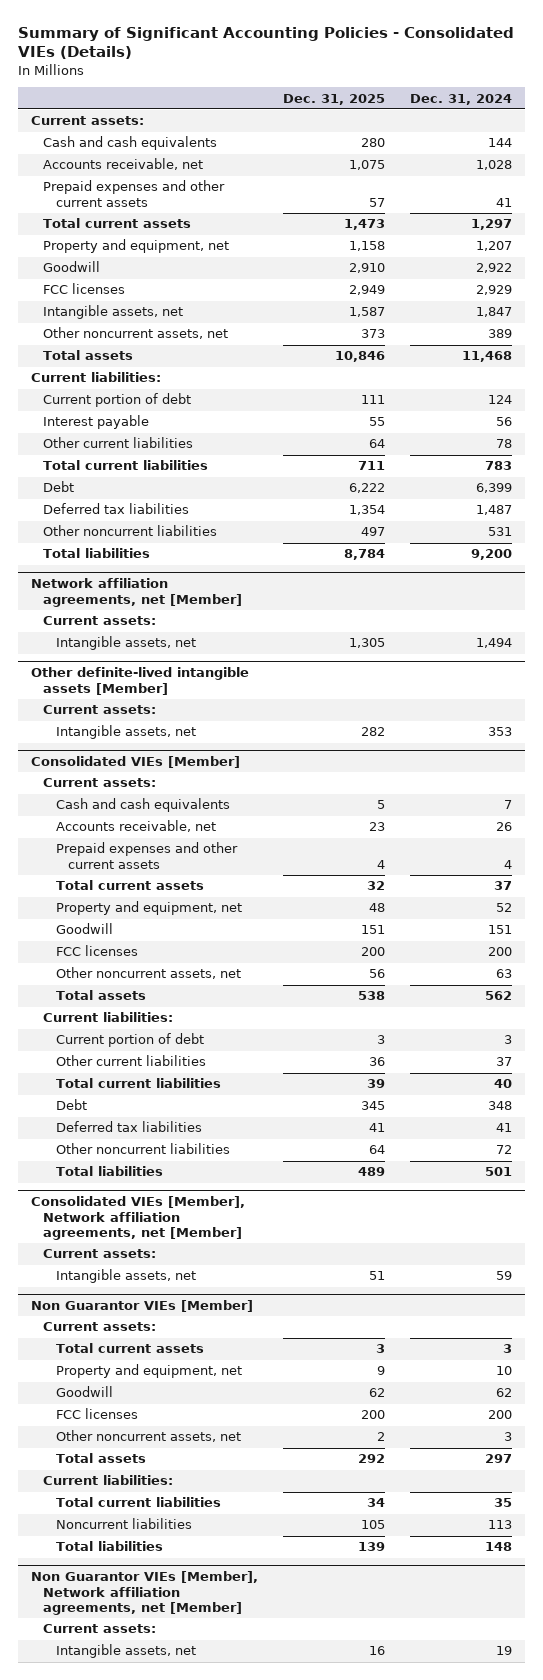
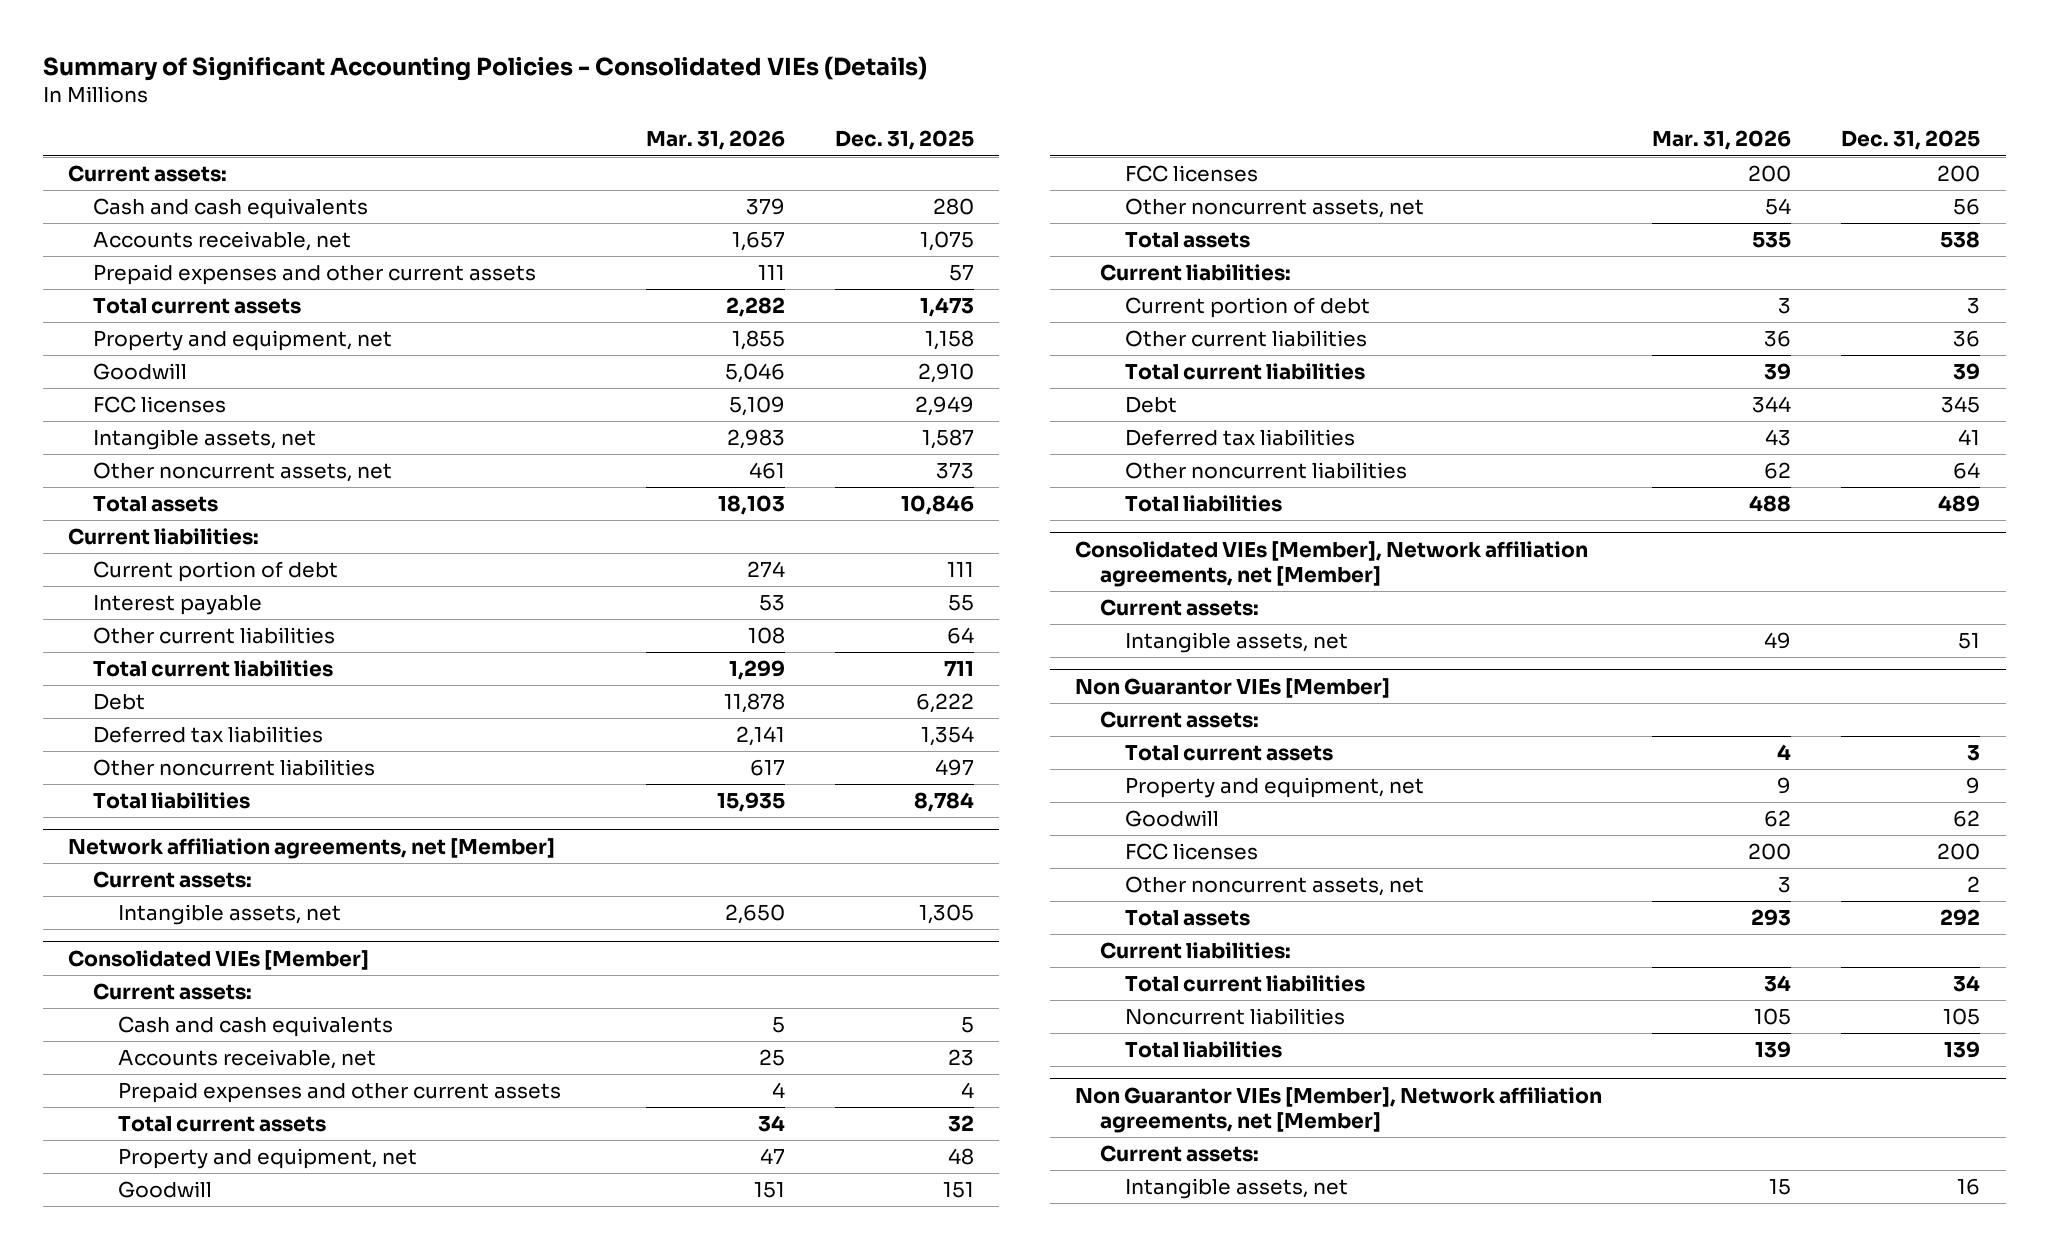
[410,93,513,105] Dec. 31, 2024 -> none
none -> [645,130,785,151] Mar. 31, 2026
[30,667,249,695] Other definite-lived intangible assets [Member] -> none
[43,705,157,715] Current assets: -> none
[55,725,196,740] Intangible assets, net -> none

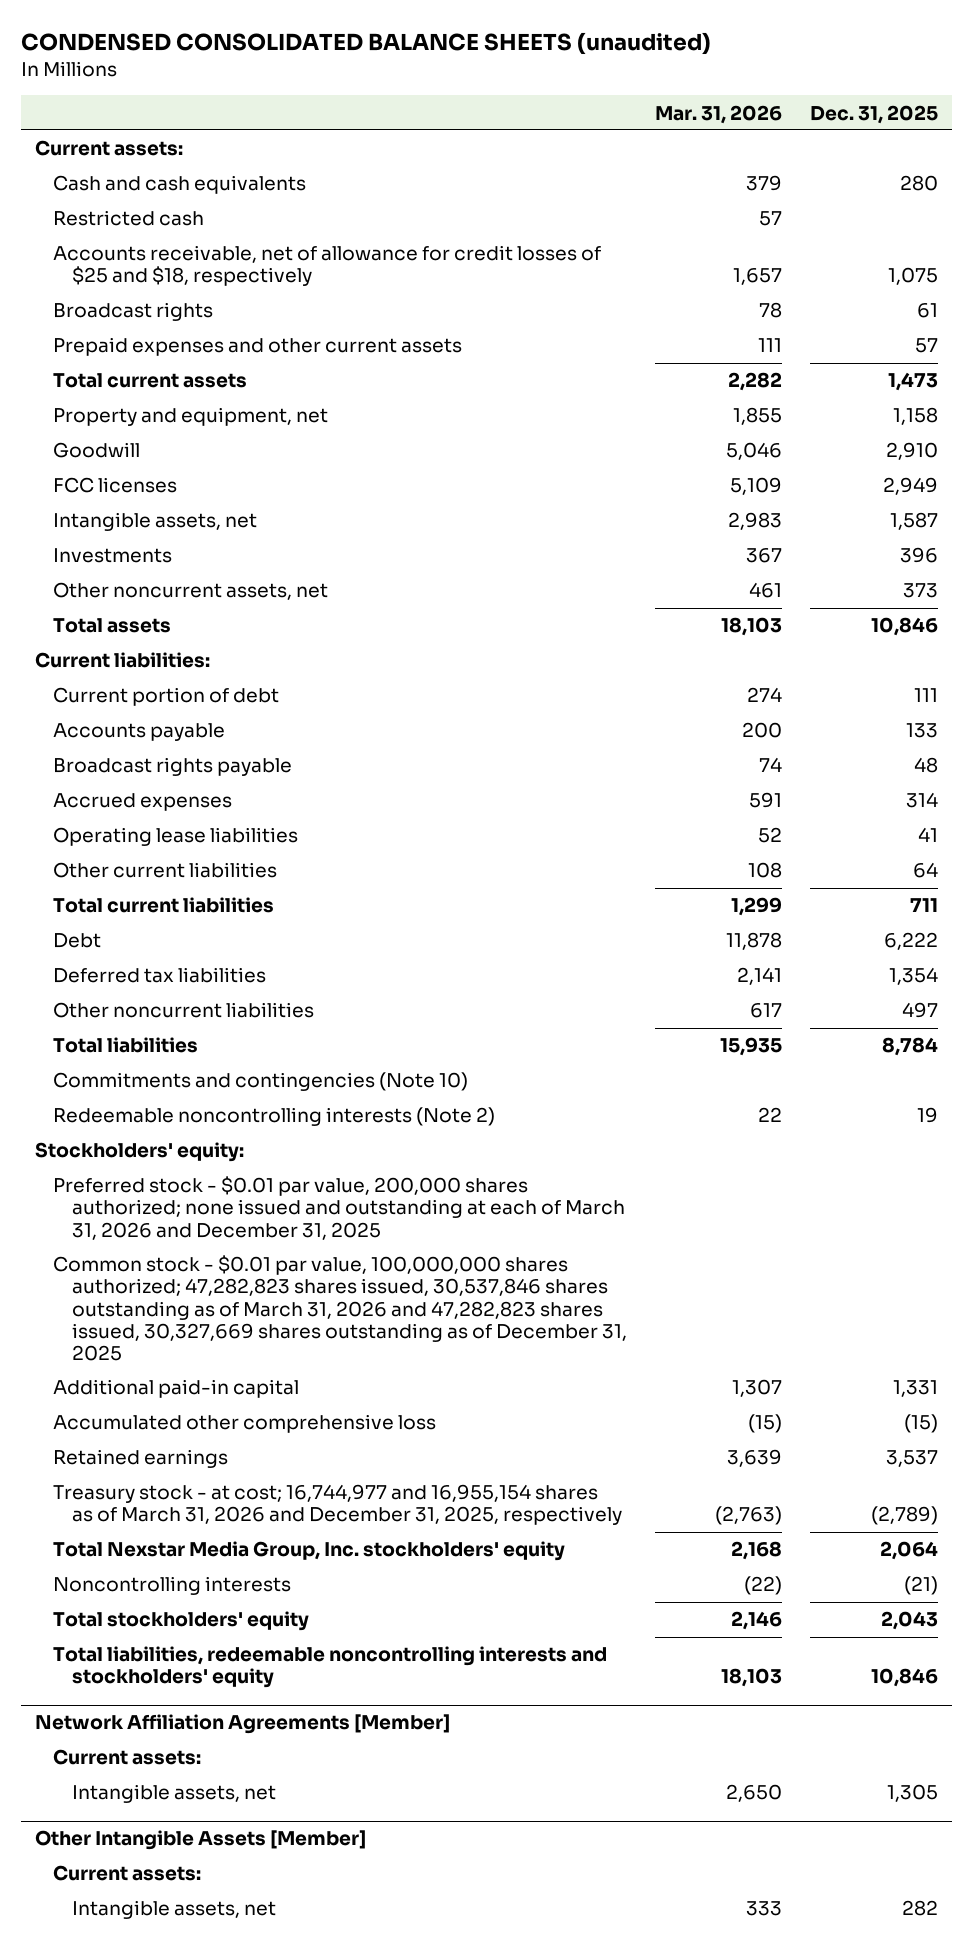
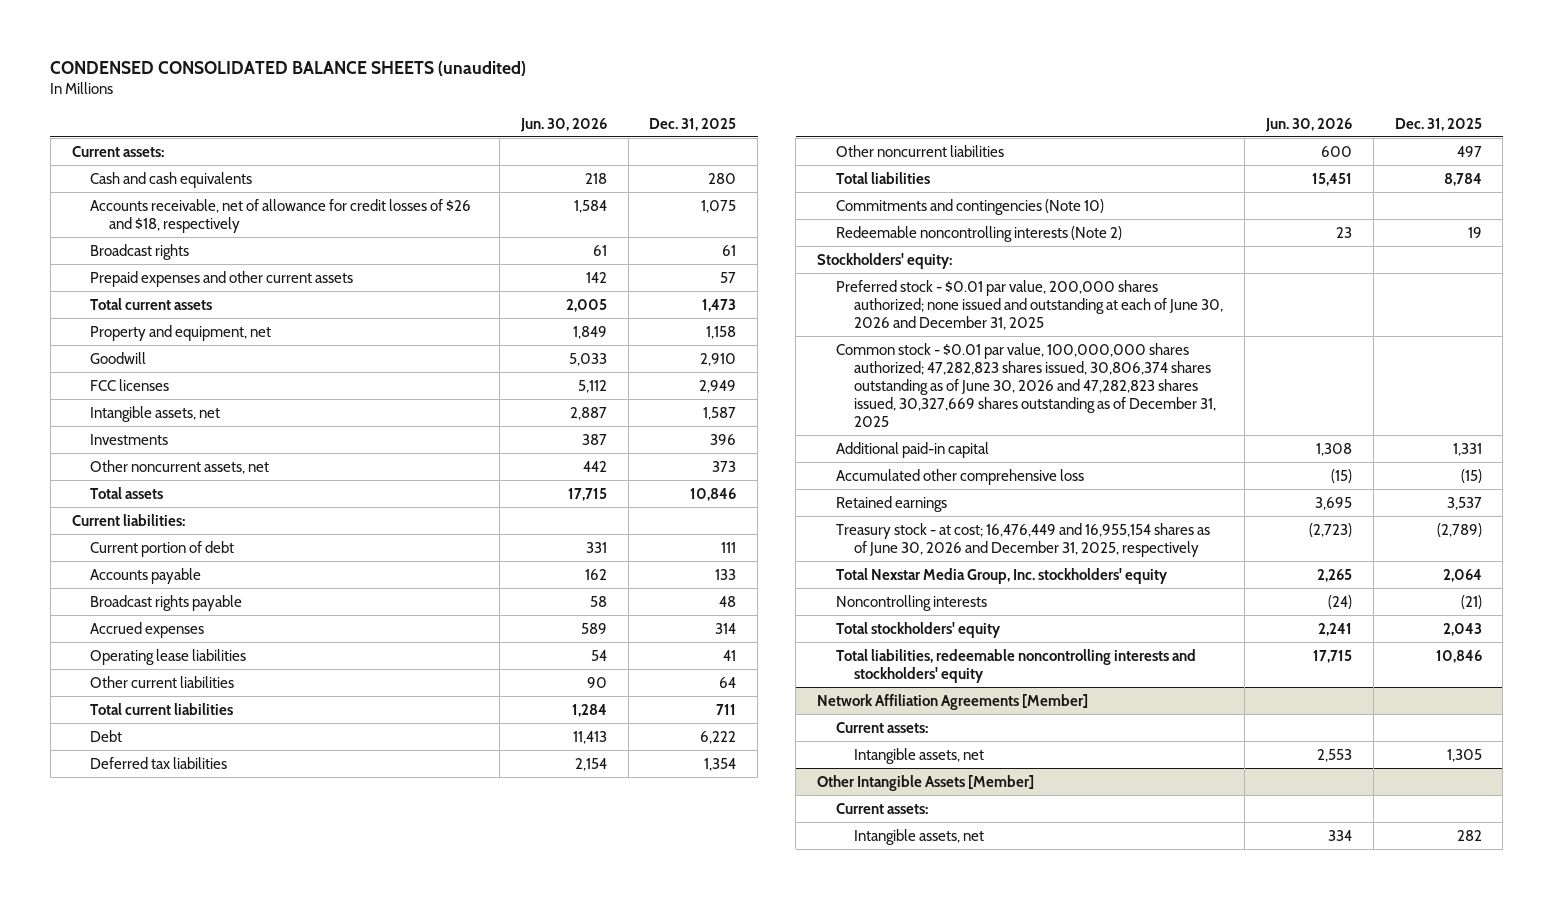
[655,104,783,124] Mar. 31, 2026 -> none
none -> [519,117,607,132] Jun. 30, 2026
[53,210,205,227] Restricted cash -> none
[53,245,602,287] Accounts receivable, net of allowance for credit losses of $25 and $18, respectively -> [90,199,472,233] Accounts receivable, net of allowance for credit losses of $26 and $18, respectively
[53,1176,626,1240] Preferred stock - $0.01 par value, 200,000 shares authorized; none issued and outstanding at each of March 31, 2026 and December 31, 2025 -> [835,280,1224,330] Preferred stock - $0.01 par value, 200,000 shares authorized; none issued and outstanding at each of June 30, 2026 and December 31, 2025
[53,1255,628,1362] Common stock - $0.01 par value, 100,000,000 shares authorized; 47,282,823 shares issued, 30,537,846 shares outstanding as of March 31, 2026 and 47,282,823 shares issued, 30,327,669 shares outstanding as of December 31, 2025 -> [835,343,1217,427] Common stock - $0.01 par value, 100,000,000 shares authorized; 47,282,823 shares issued, 30,806,374 shares outstanding as of June 30, 2026 and 47,282,823 shares issued, 30,327,669 shares outstanding as of December 31, 2025
[53,1484,623,1526] Treasury stock - at cost; 16,744,977 and 16,955,154 shares as of March 31, 2026 and December 31, 2025, respectively -> [835,523,1210,557] Treasury stock - at cost; 16,476,449 and 16,955,154 shares as of June 30, 2026 and December 31, 2025, respectively

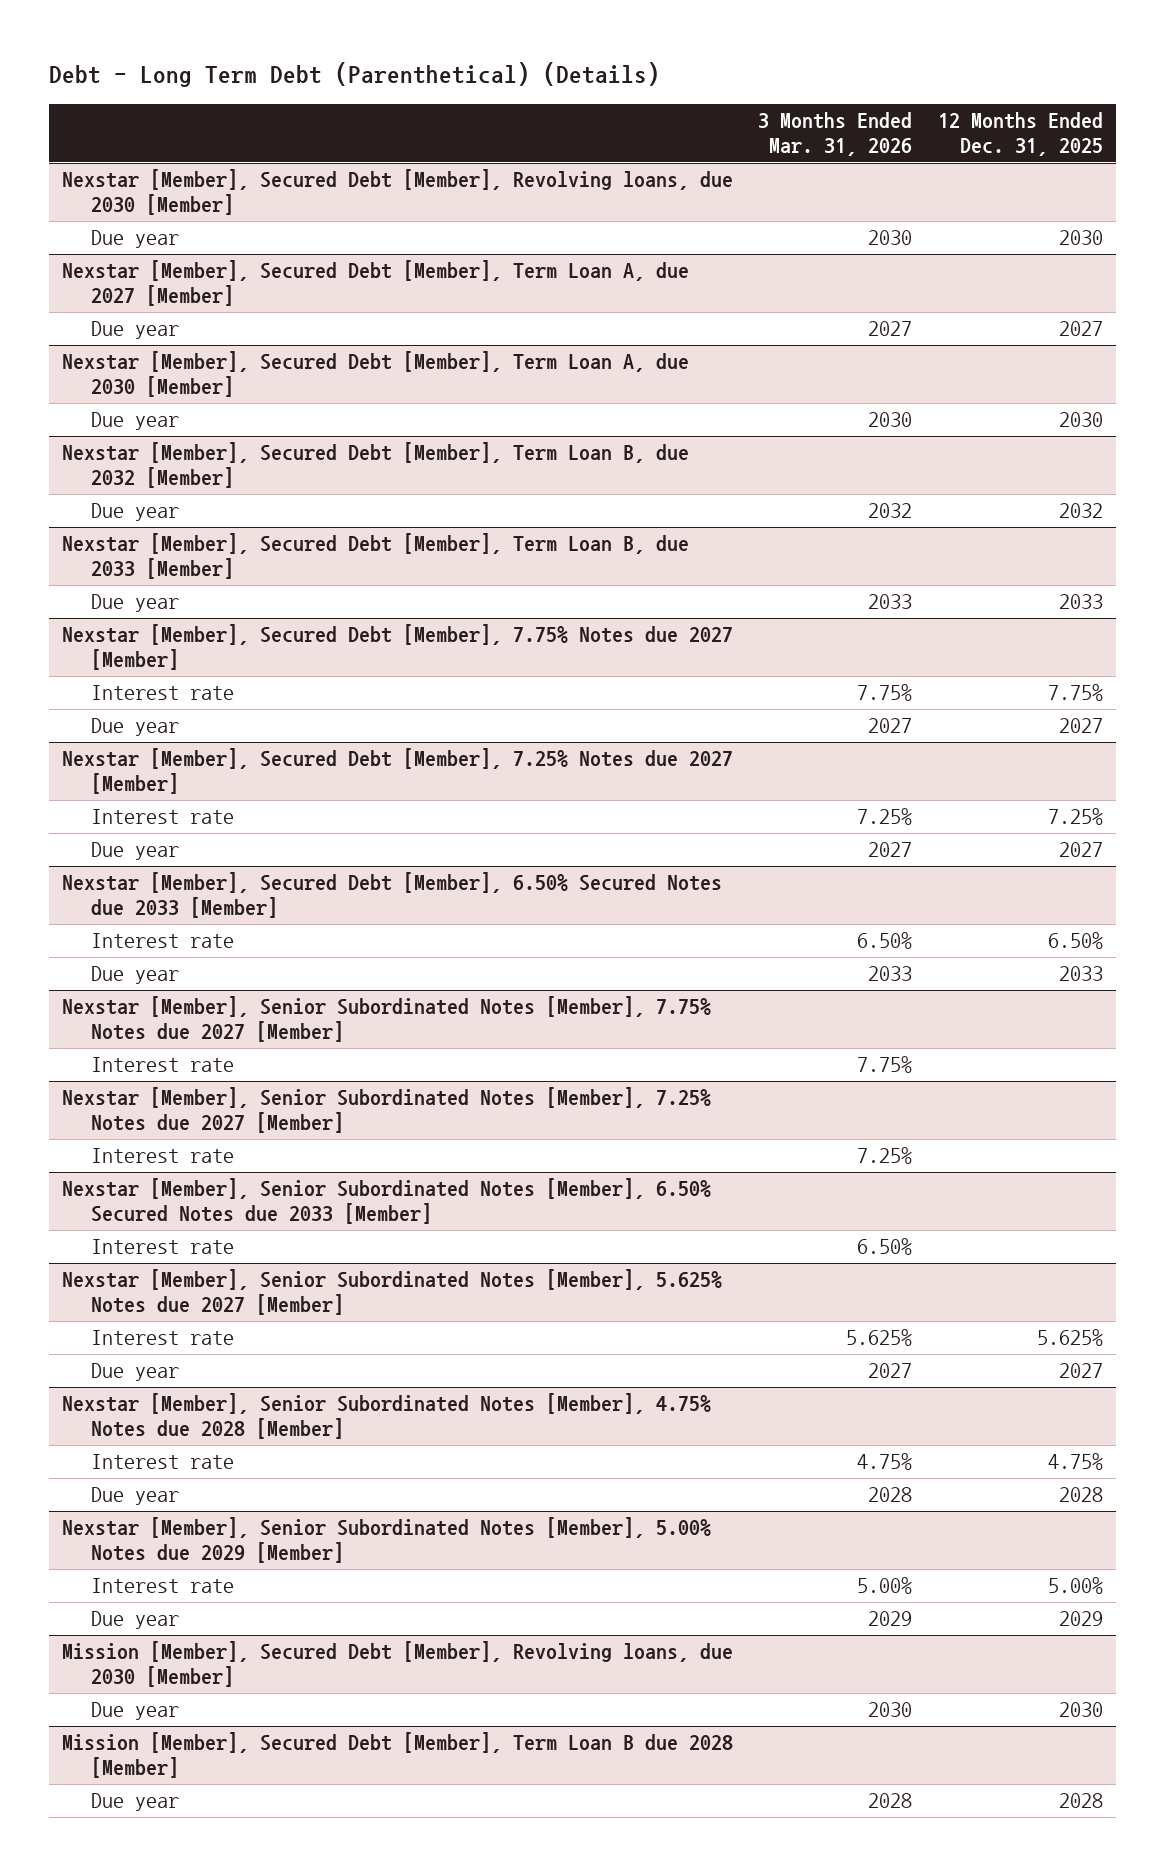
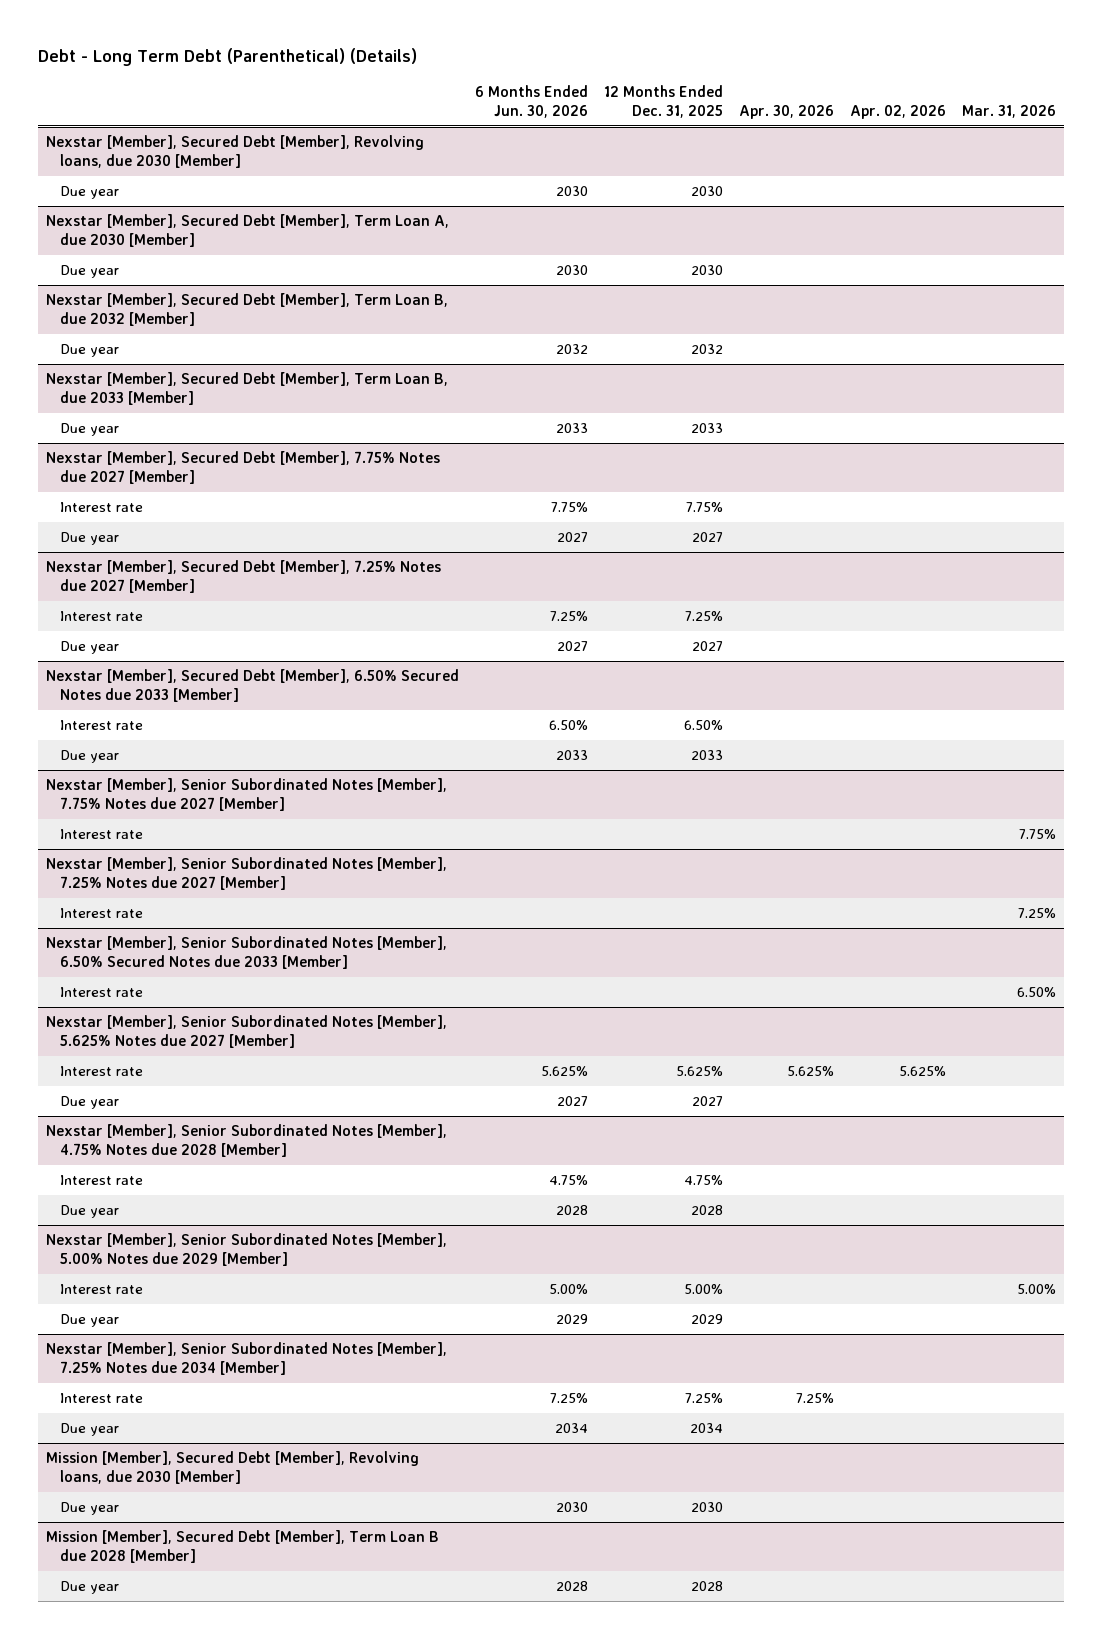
[758,112,913,157] 3 Months Ended Mar. 31, 2026 -> none
none -> [475,85,589,119] 6 Months Ended Jun. 30, 2026
none -> [739,105,835,120] Apr. 30, 2026
none -> [850,105,947,120] Apr. 02, 2026
none -> [962,105,1057,119] Mar. 31, 2026
[61,260,689,307] Nexstar [Member], Secured Debt [Member], Term Loan A, due 2027 [Member] -> none
[90,321,179,340] Due year -> none
none -> [46,1342,448,1375] Nexstar [Member], Senior Subordinated Notes [Member], 7.25% Notes due 2034 [Member]
none -> [60,1393,144,1404] Interest rate
none -> [60,1423,120,1437] Due year

